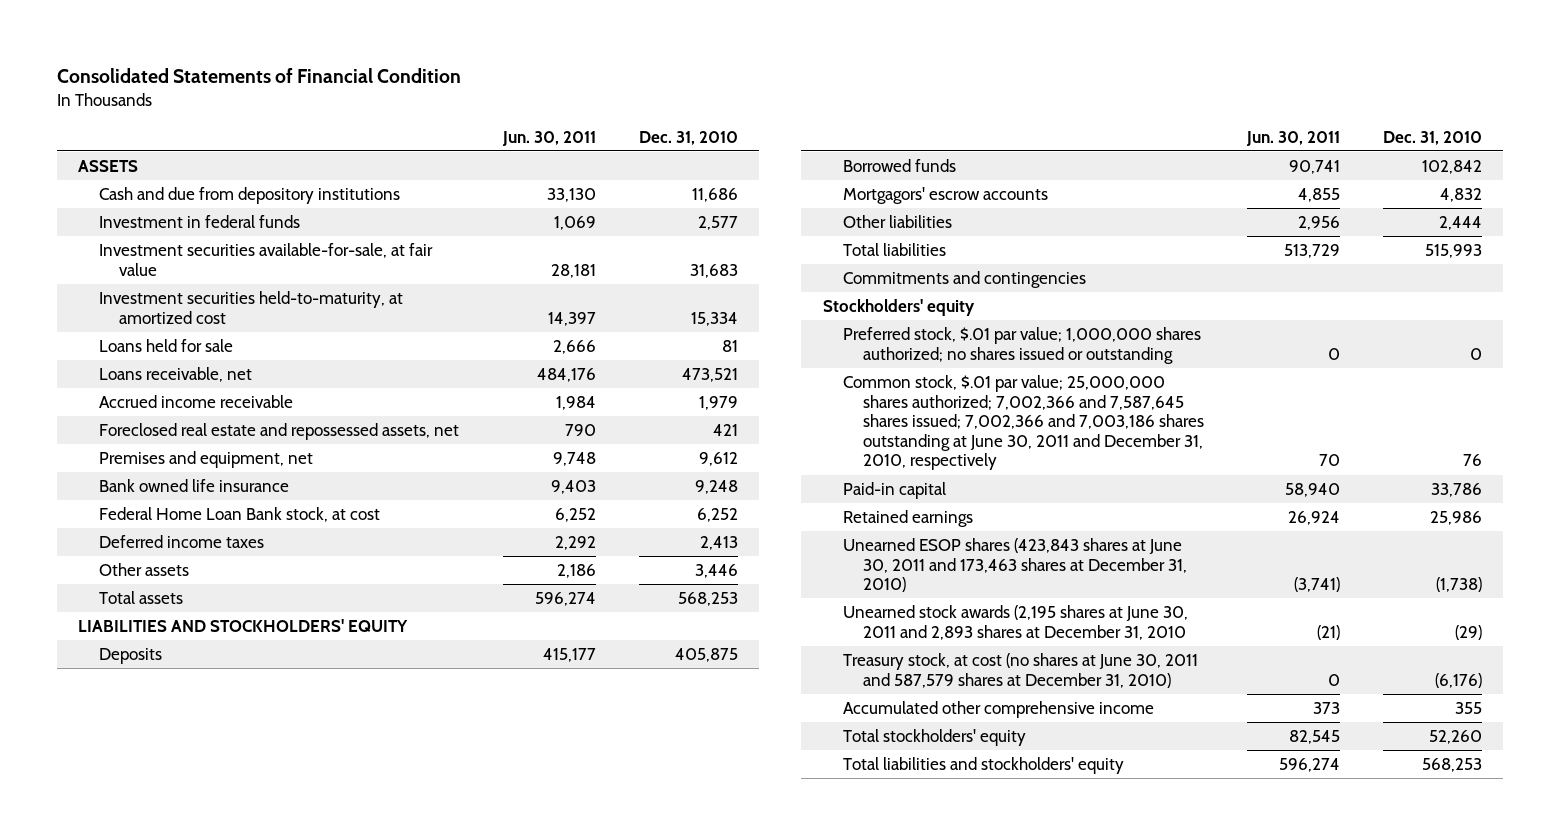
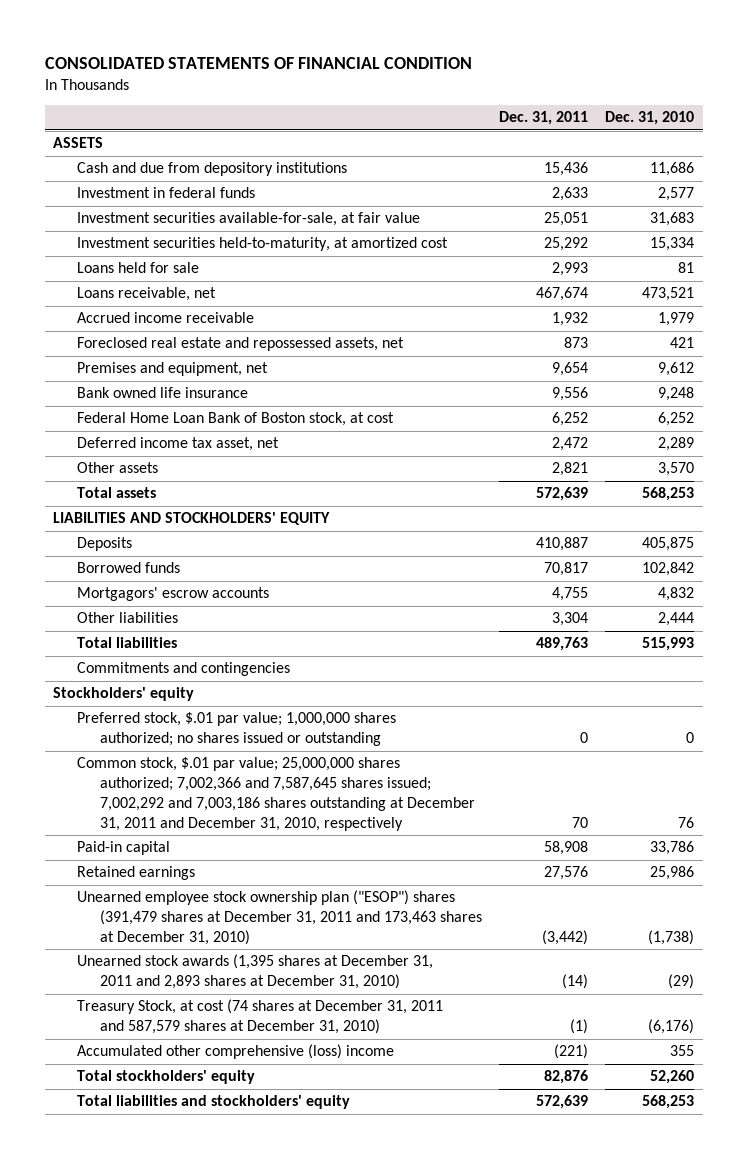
[57,68,462,84] Consolidated Statements of Financial Condition -> [44,56,472,69] CONSOLIDATED STATEMENTS OF FINANCIAL CONDITION
[502,130,597,146] Jun. 30, 2011 -> none
none -> [499,111,589,126] Dec. 31, 2011
[98,507,380,523] Federal Home Loan Bank stock, at cost -> [76,412,394,427] Federal Home Loan Bank of Boston stock, at cost
[98,535,264,549] Deferred income taxes -> [76,437,279,452] Deferred income tax asset, net
[699,536,738,551] 2,413 -> [658,437,695,452] 2,289
[694,564,738,579] 3,446 -> [658,462,695,477] 3,570
[842,375,1205,471] Common stock, $.01 par value; 25,000,000 shares authorized; 7,002,366 and 7,587,645 shares issued; 7,002,366 and 7,003,186 shares outstanding at June 30, 2011 and December 31, 2010, respectively -> [76,757,476,832] Common stock, $.01 par value; 25,000,000 shares authorized; 7,002,366 and 7,587,645 shares issued; 7,002,292 and 7,003,186 shares outstanding at December 31, 2011 and December 31, 2010, respectively
[842,538,1188,593] Unearned ESOP shares (423,843 shares at June 30, 2011 and 173,463 shares at December 31, 2010) -> [76,890,483,946] Unearned employee stock ownership plan ("ESOP") shares (391,479 shares at December 31, 2011 and 173,463 shares at December 31, 2010)
[842,605,1188,640] Unearned stock awards (2,195 shares at June 30, 2011 and 2,893 shares at December 31, 2010 -> [76,954,433,990] Unearned stock awards (1,395 shares at December 31, 2011 and 2,893 shares at December 31, 2010)
[842,653,1198,688] Treasury stock, at cost (no shares at June 30, 2011 and 587,579 shares at December 31, 2010) -> [76,999,443,1035] Treasury Stock, at cost (74 shares at December 31, 2011 and 587,579 shares at December 31, 2010)
[842,701,1154,719] Accumulated other comprehensive income -> [76,1044,394,1060] Accumulated other comprehensive (loss) income

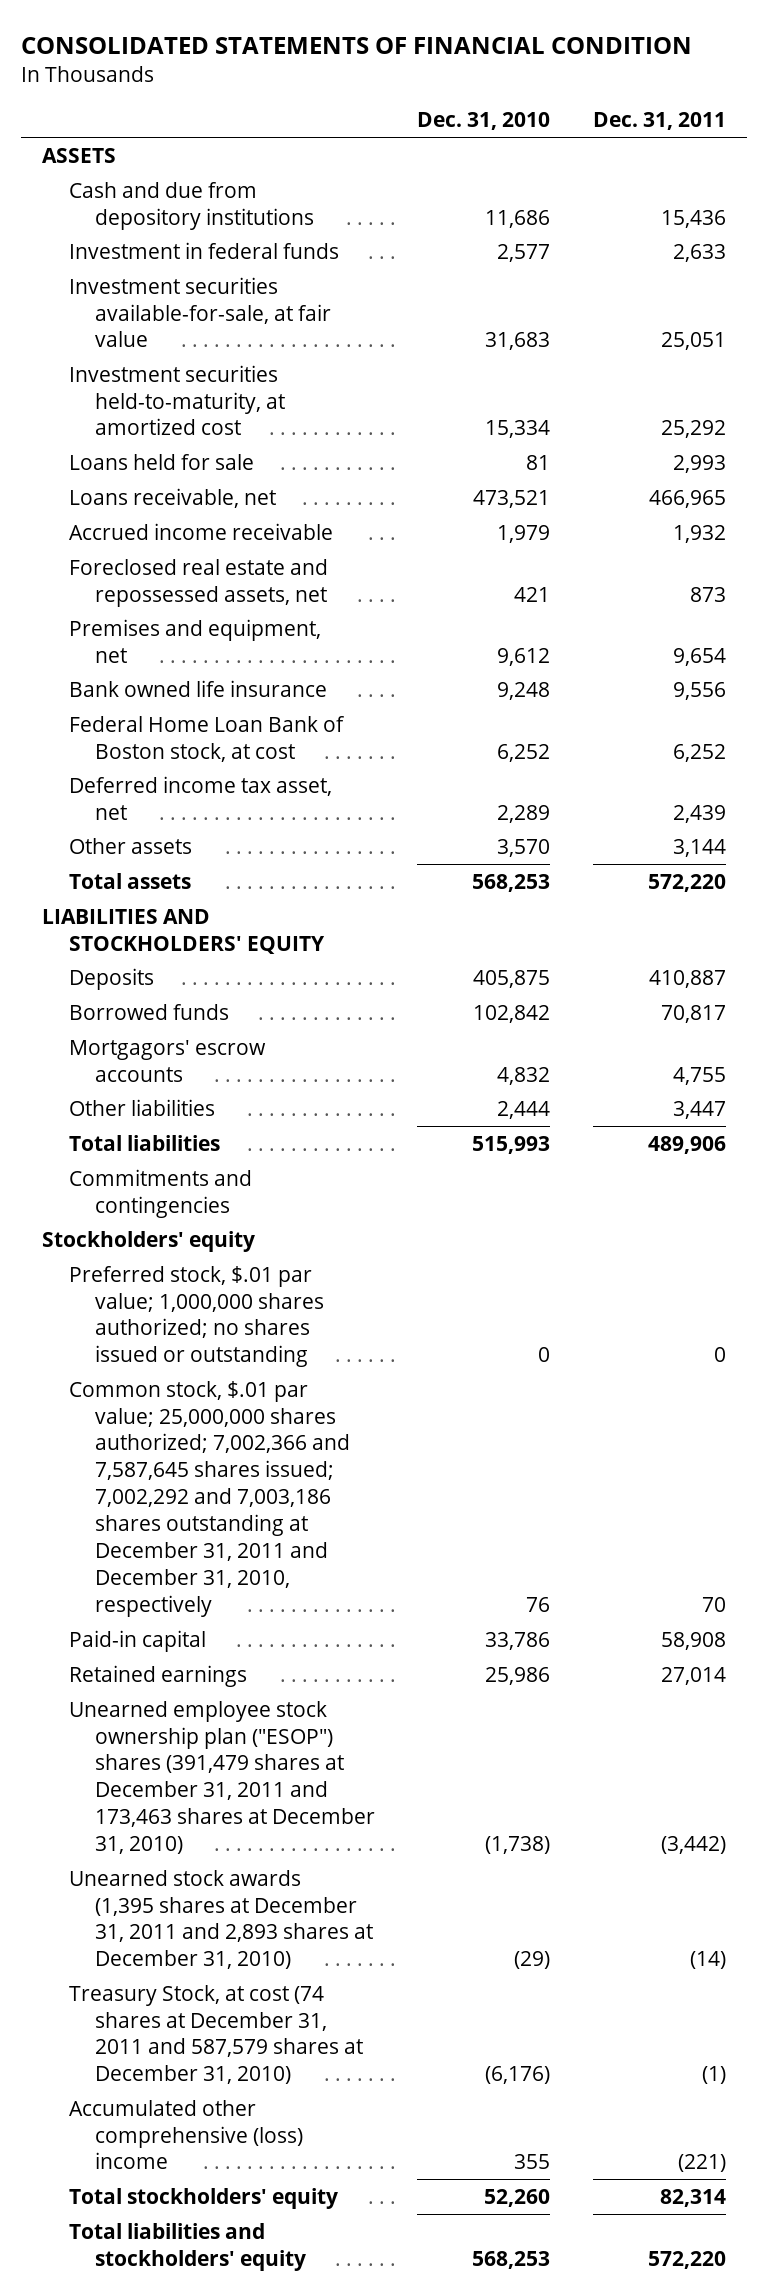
[536,287,589,302] 467,674 -> [648,489,726,508] 466,965
[552,437,589,452] 2,472 -> [672,804,726,823] 2,439
[552,462,589,477] 2,821 -> [672,838,726,857] 3,144
[536,487,589,502] 572,639 -> [647,873,726,892] 572,220
[552,612,589,627] 3,304 -> [672,1100,726,1119] 3,447
[536,637,589,652] 489,763 -> [647,1135,726,1154] 489,906
[544,866,589,881] 27,576 -> [660,1666,726,1685] 27,014
[544,1070,589,1085] 82,876 -> [659,2188,726,2207] 82,314
[536,1095,589,1110] 572,639 -> [647,2250,726,2269] 572,220

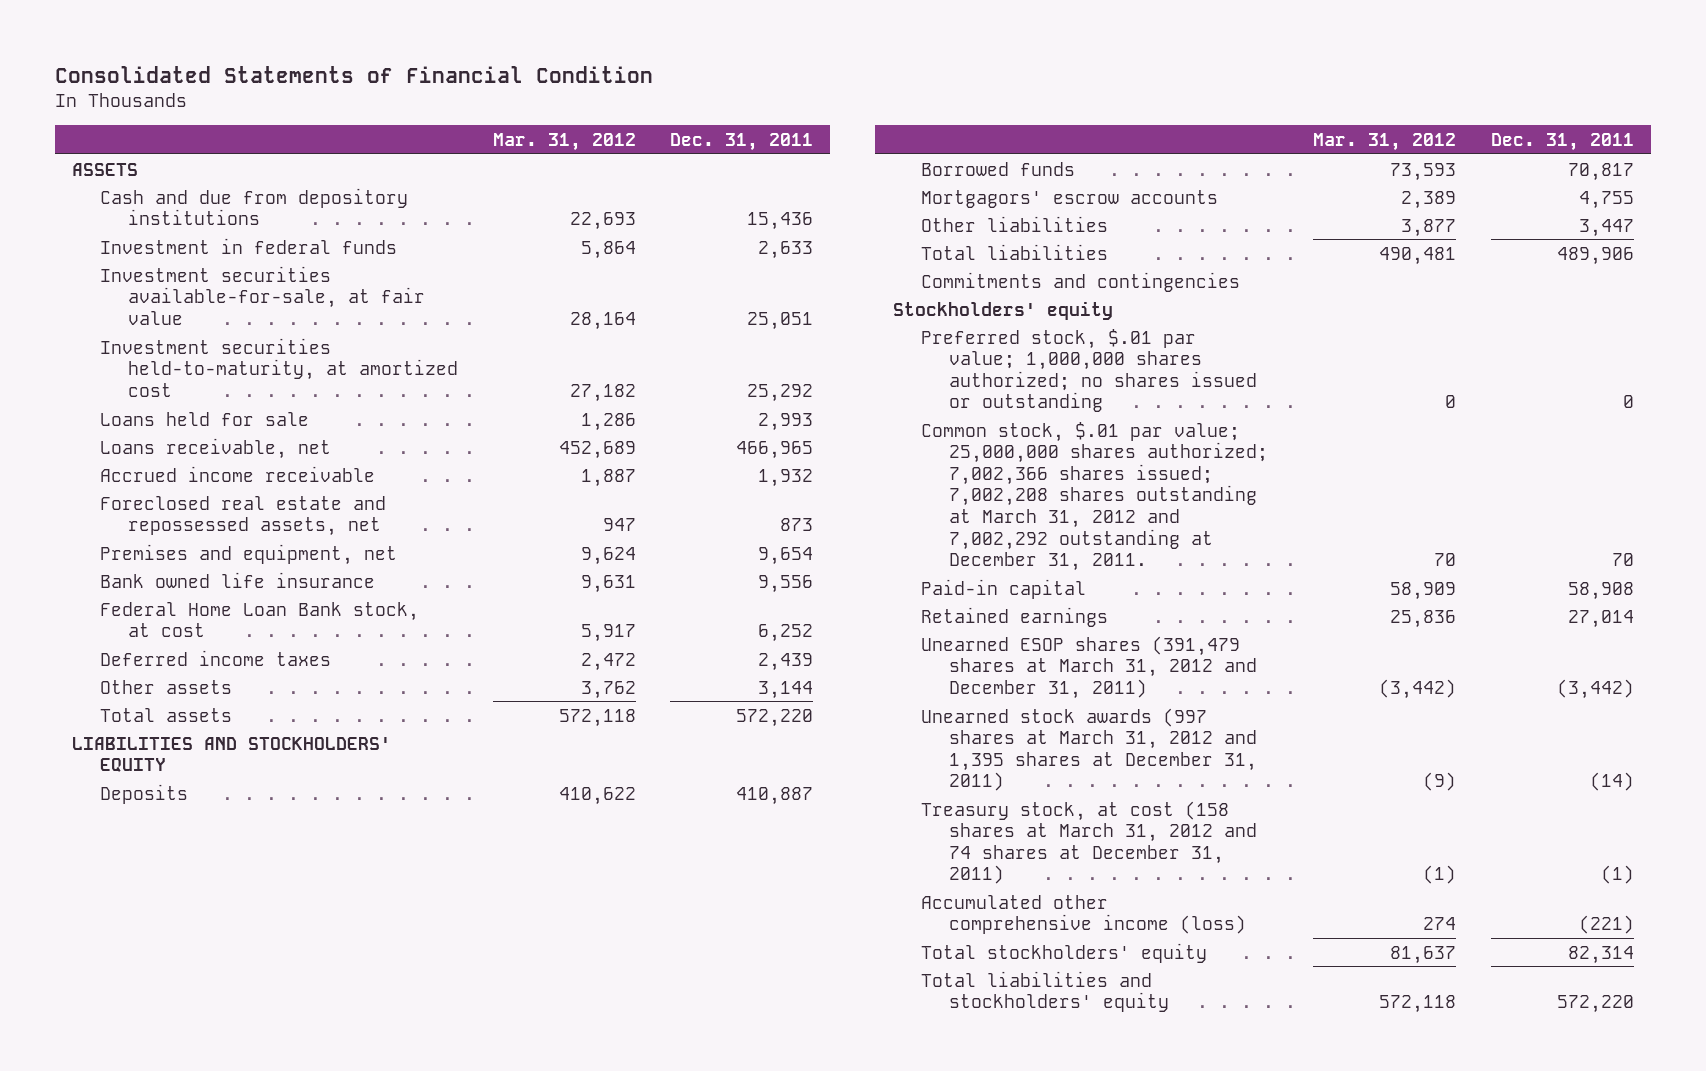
[21,36,693,54] CONSOLIDATED STATEMENTS OF FINANCIAL CONDITION -> [54,65,653,83] Consolidated Statements of Financial Condition
[417,112,551,131] Dec. 31, 2010 -> none
none -> [492,132,636,151] Mar. 31, 2012
[68,715,345,762] Federal Home Loan Bank of Boston stock, at cost -> [99,601,419,638] Federal Home Loan Bank stock, at cost
[68,775,332,820] Deferred income tax asset, net -> [99,649,331,666] Deferred income taxes
[68,1380,350,1617] Common stock, $.01 par value; 25,000,000 shares authorized; 7,002,366 and 7,587,645 shares issued; 7,002,292 and 7,003,186 shares outstanding at December 31, 2011 and December 31, 2010, respectively -> [920,421,1268,572] Common stock, $.01 par value; 25,000,000 shares authorized; 7,002,366 shares issued; 7,002,208 shares outstanding at March 31, 2012 and 7,002,292 outstanding at December 31, 2011.
[68,1700,375,1855] Unearned employee stock ownership plan ("ESOP") shares (391,479 shares at December 31, 2011 and 173,463 shares at December 31, 2010) -> [920,635,1257,699] Unearned ESOP shares (391,479 shares at March 31, 2012 and December 31, 2011)
[68,1869,373,1970] Unearned stock awards (1,395 shares at December 31, 2011 and 2,893 shares at December 31, 2010) -> [920,707,1257,792] Unearned stock awards (997 shares at March 31, 2012 and 1,395 shares at December 31, 2011)
[68,1984,363,2085] Treasury Stock, at cost (74 shares at December 31, 2011 and 587,579 shares at December 31, 2010) -> [920,800,1257,885] Treasury stock, at cost (158 shares at March 31, 2012 and 74 shares at December 31, 2011)
[68,2099,303,2170] Accumulated other comprehensive (loss) income -> [920,894,1246,935] Accumulated other comprehensive income (loss)

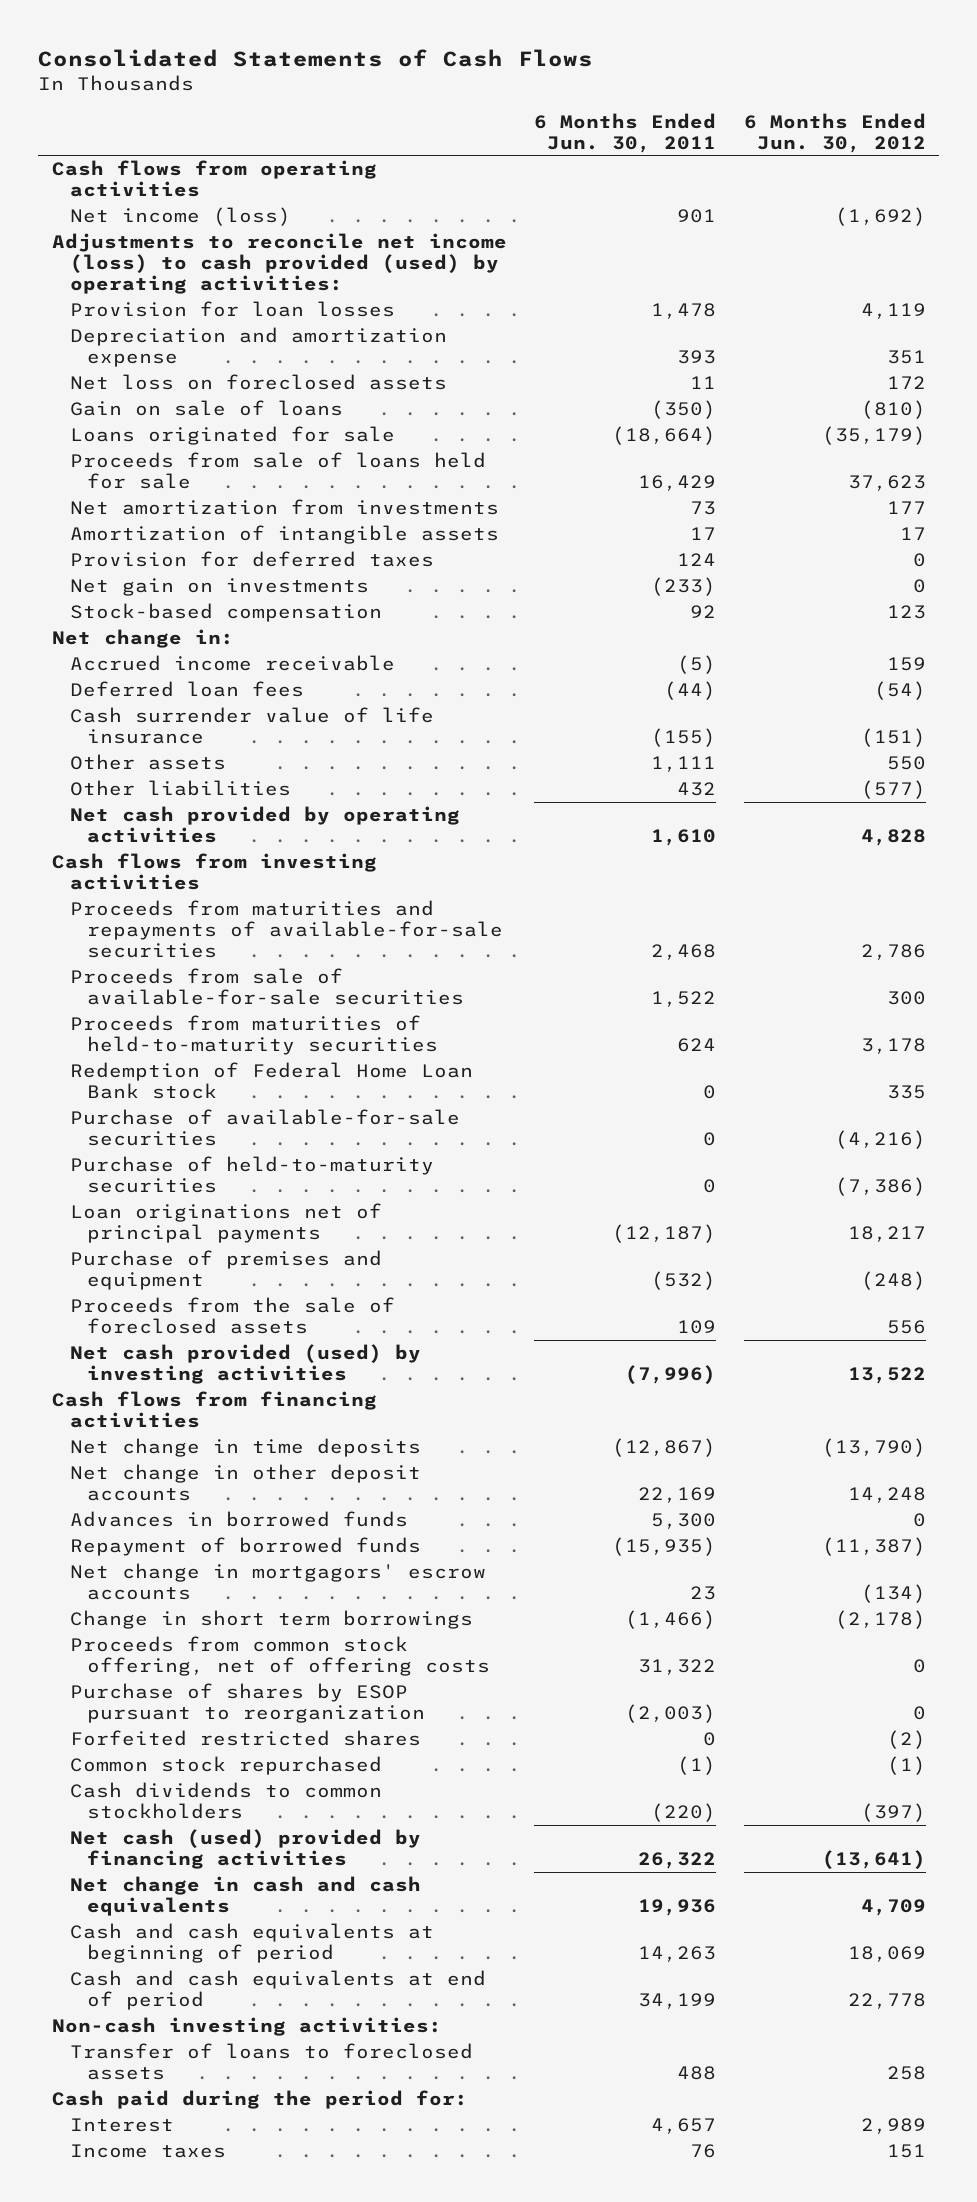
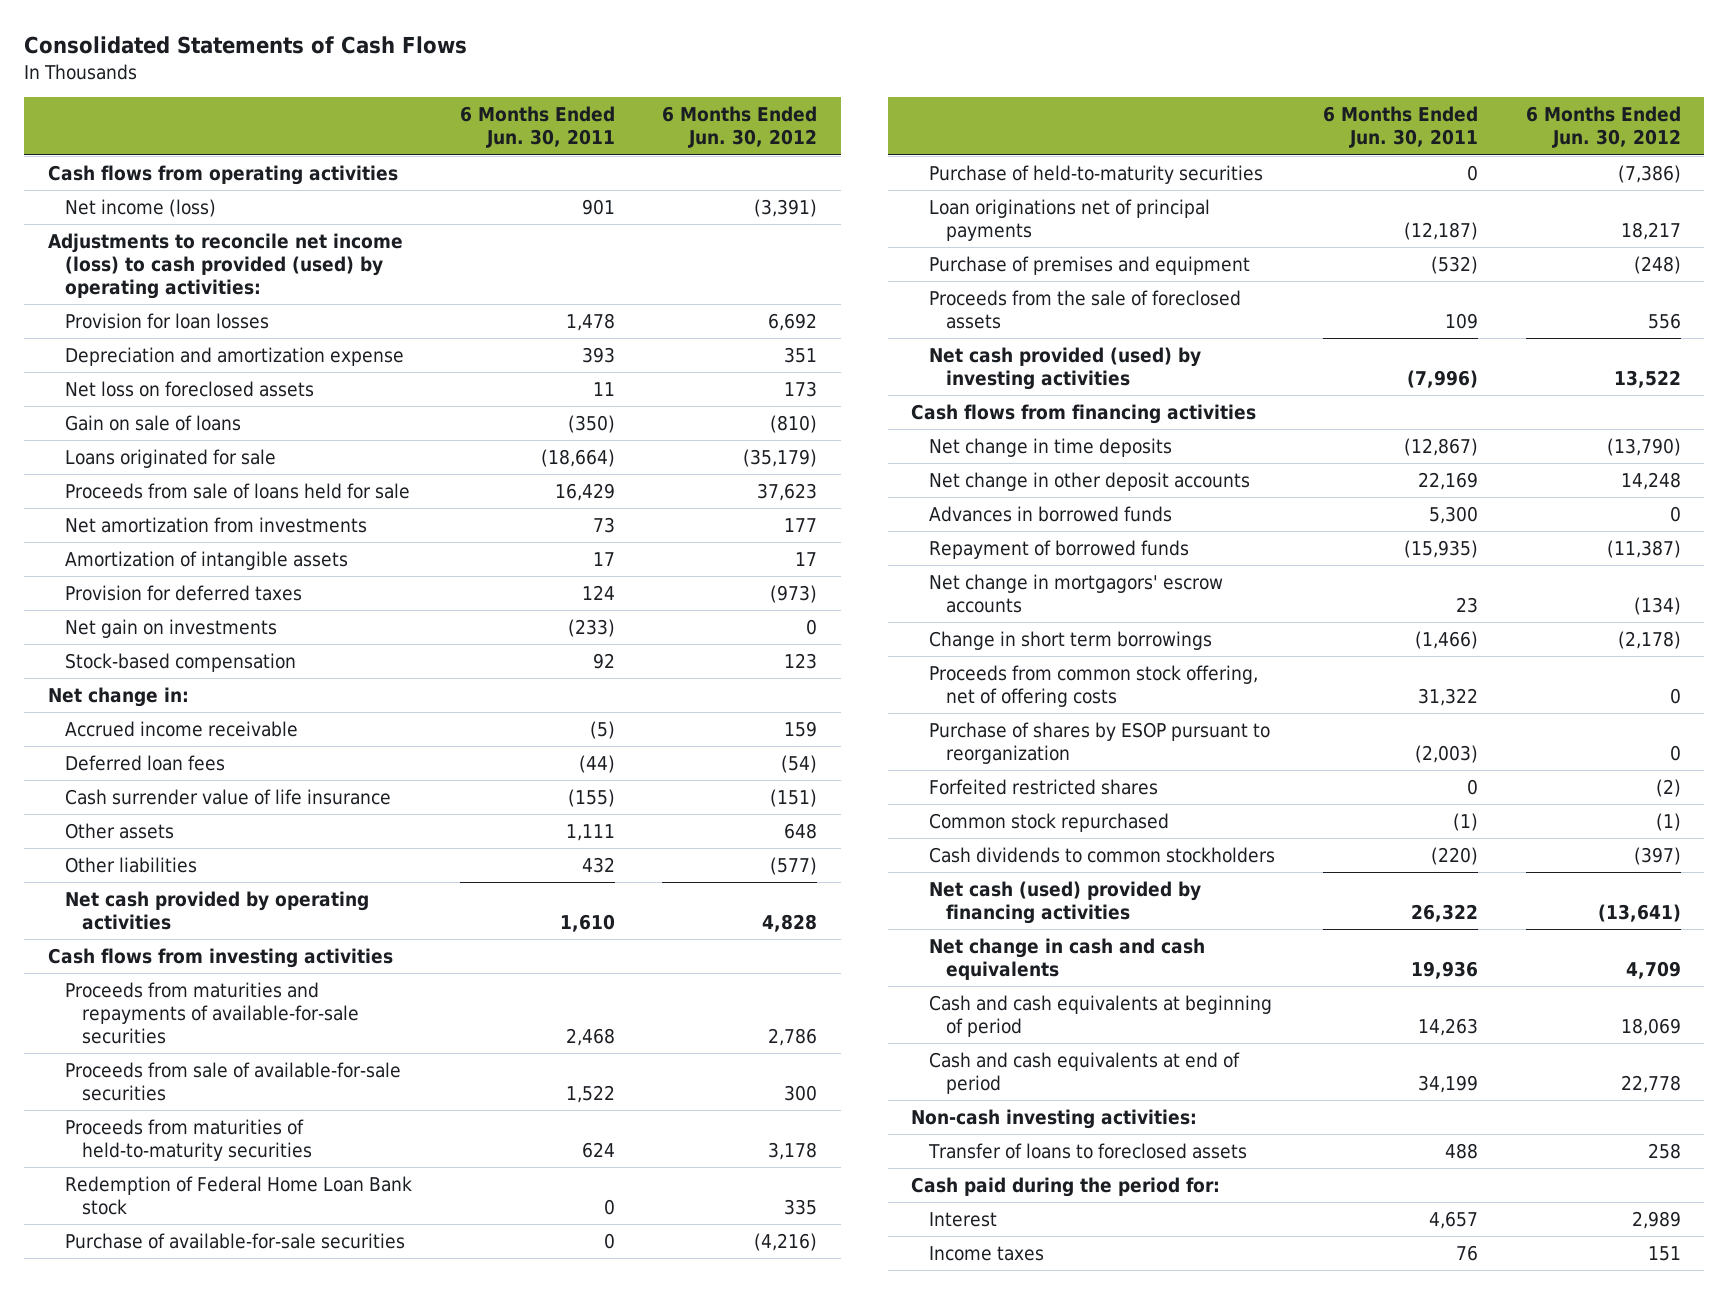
[834,207,926,227] (1,692) -> [754,199,818,218] (3,391)
[860,303,926,320] 4,119 -> [768,313,818,332] 6,692
[886,376,926,390] 172 -> [784,381,818,398] 173
[912,553,926,568] 0 -> [770,585,818,604] (973)
[886,756,926,771] 550 -> [784,823,818,840] 648

